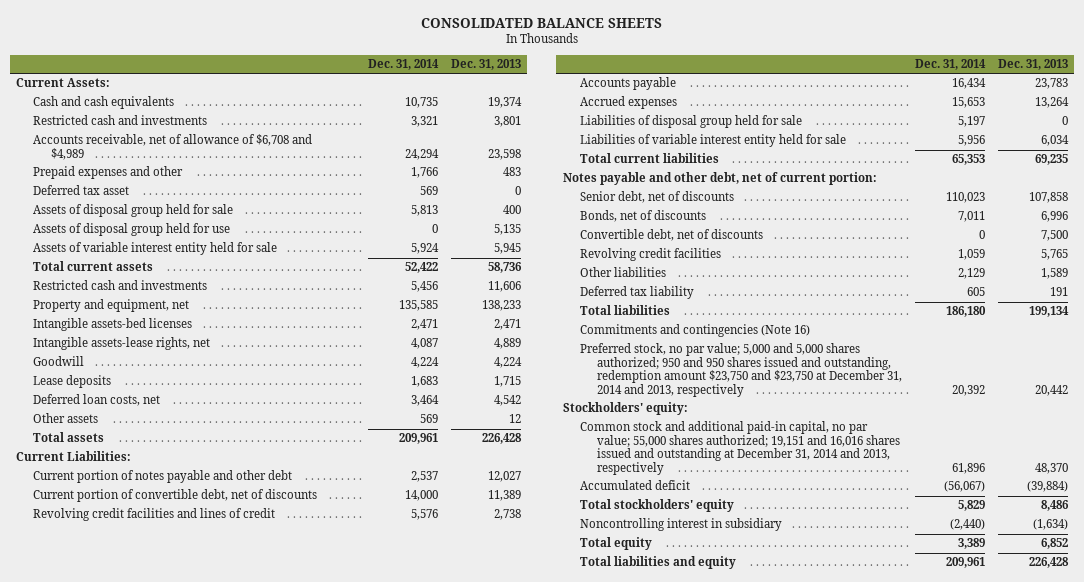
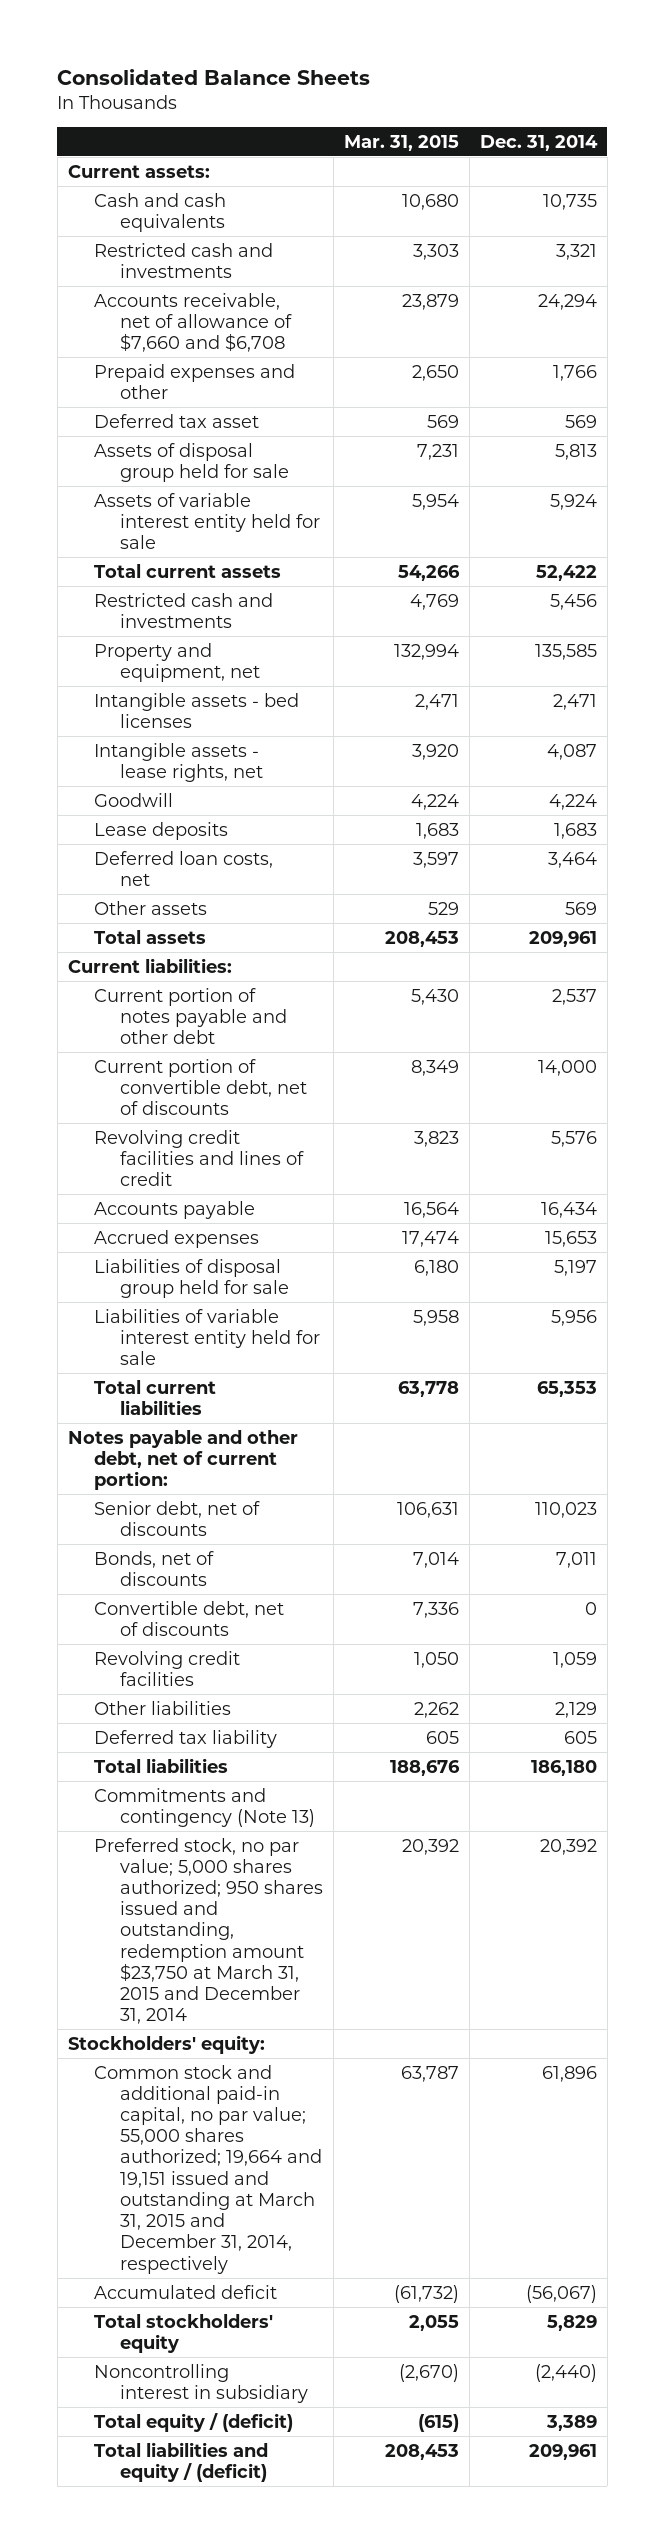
[420,17,662,28] CONSOLIDATED BALANCE SHEETS -> [57,69,371,86] Consolidated Balance Sheets
[451,59,522,71] Dec. 31, 2013 -> none
none -> [344,134,460,151] Mar. 31, 2015
[16,78,111,88] Current Assets: -> [67,164,210,178] Current assets:
[33,134,313,160] Accounts receivable, net of allowance of $6,708 and $4,989 -> [94,292,293,353] Accounts receivable, net of allowance of $7,660 and $6,708
[33,223,231,237] Assets of disposal group held for use -> none
[33,318,193,332] Intangible assets-bed licenses -> [94,692,300,728] Intangible assets - bed licenses
[33,337,211,351] Intangible assets-lease rights, net -> [94,742,264,782] Intangible assets - lease rights, net
[16,451,132,462] Current Liabilities: -> [67,957,232,973] Current liabilities:
[579,324,810,338] Commitments and contingencies (Note 16) -> [94,1787,316,1827] Commitments and contingency (Note 13)
[579,343,903,397] Preferred stock, no par value; 5,000 and 5,000 shares authorized; 950 and 950 shares issued and outstanding, redemption amount $23,750 and $23,750 at December 31, 2014 and 2013, respectively -> [94,1837,324,2025] Preferred stock, no par value; 5,000 shares authorized; 950 shares issued and outstanding, redemption amount $23,750 at March 31, 2015 and December 31, 2014
[579,421,901,475] Common stock and additional paid-in capital, no par value; 55,000 shares authorized; 19,151 and 16,016 shares issued and outstanding at December 31, 2014 and 2013, respectively -> [94,2064,323,2274] Common stock and additional paid-in capital, no par value; 55,000 shares authorized; 19,664 and 19,151 issued and outstanding at March 31, 2015 and December 31, 2014, respectively
[579,537,652,551] Total equity -> [94,2412,294,2432] Total equity / (deficit)
[579,556,736,570] Total liabilities and equity -> [94,2441,269,2482] Total liabilities and equity / (deficit)

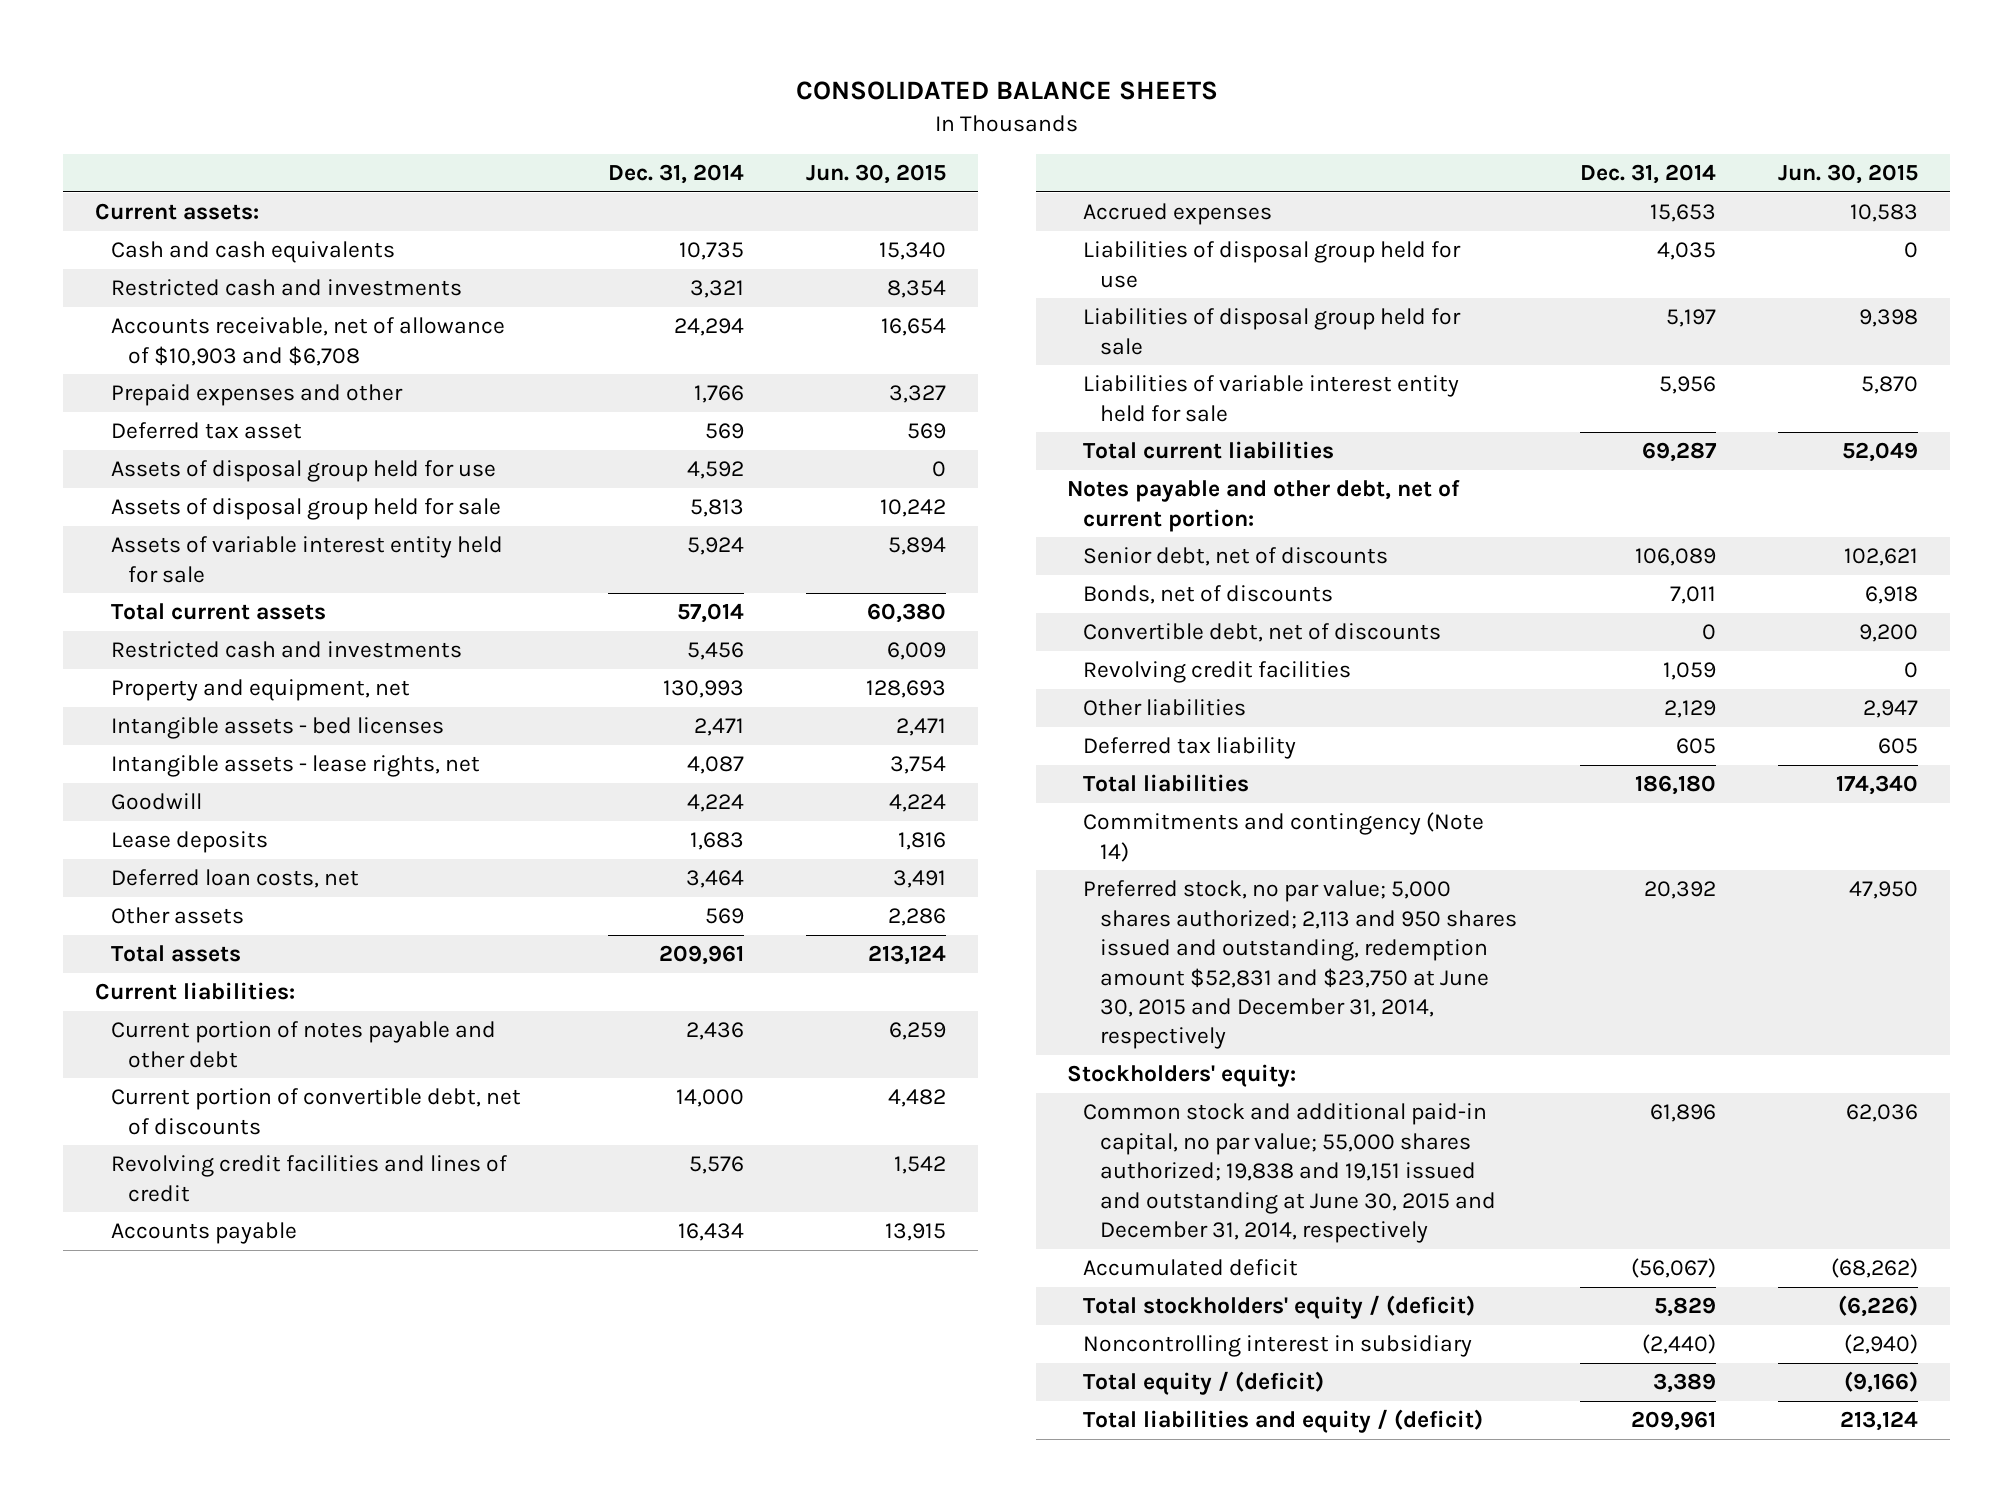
[57,69,371,86] Consolidated Balance Sheets -> [795,81,1218,101] CONSOLIDATED BALANCE SHEETS
[344,134,460,151] Mar. 31, 2015 -> none
none -> [806,164,947,185] Jun. 30, 2015
[94,292,293,353] Accounts receivable, net of allowance of $7,660 and $6,708 -> [111,317,506,366] Accounts receivable, net of allowance of $10,903 and $6,708
none -> [111,460,497,483] Assets of disposal group held for use
[535,564,597,581] 52,422 -> [676,603,744,624] 57,014
[534,643,597,660] 135,585 -> [662,680,744,699] 130,993
[551,988,597,1005] 2,537 -> [685,1022,744,1041] 2,436
none -> [1083,241,1462,288] Liabilities of disposal group held for use
[536,1380,597,1397] 65,353 -> [1641,442,1717,463] 69,287
[534,1501,597,1518] 110,023 -> [1634,548,1716,567] 106,089
[94,1787,316,1827] Commitments and contingency (Note 13) -> [1083,812,1485,862] Commitments and contingency (Note 14)
[94,1837,324,2025] Preferred stock, no par value; 5,000 shares authorized; 950 shares issued and outstanding, redemption amount $23,750 at March 31, 2015 and December 31, 2014 -> [1083,880,1517,1050] Preferred stock, no par value; 5,000 shares authorized; 2,113 and 950 shares issued and outstanding, redemption amount $52,831 and $23,750 at June 30, 2015 and December 31, 2014, respectively
[94,2064,323,2274] Common stock and additional paid-in capital, no par value; 55,000 shares authorized; 19,664 and 19,151 issued and outstanding at March 31, 2015 and December 31, 2014, respectively -> [1083,1103,1496,1243] Common stock and additional paid-in capital, no par value; 55,000 shares authorized; 19,838 and 19,151 issued and outstanding at June 30, 2015 and December 31, 2014, respectively
[94,2313,274,2353] Total stockholders' equity -> [1083,1295,1476,1320] Total stockholders' equity / (deficit)

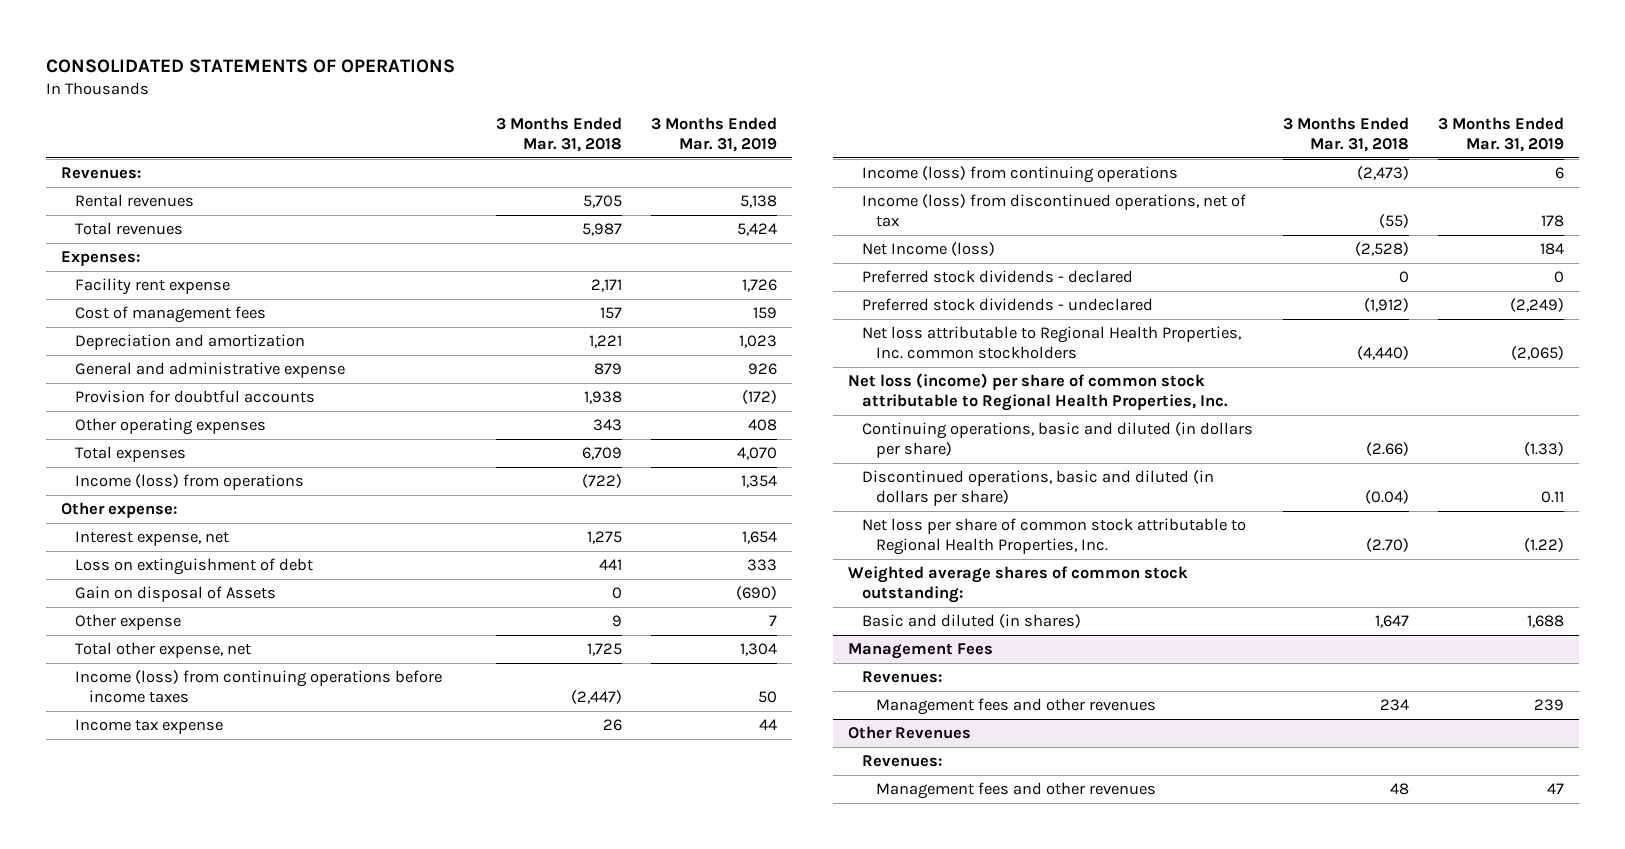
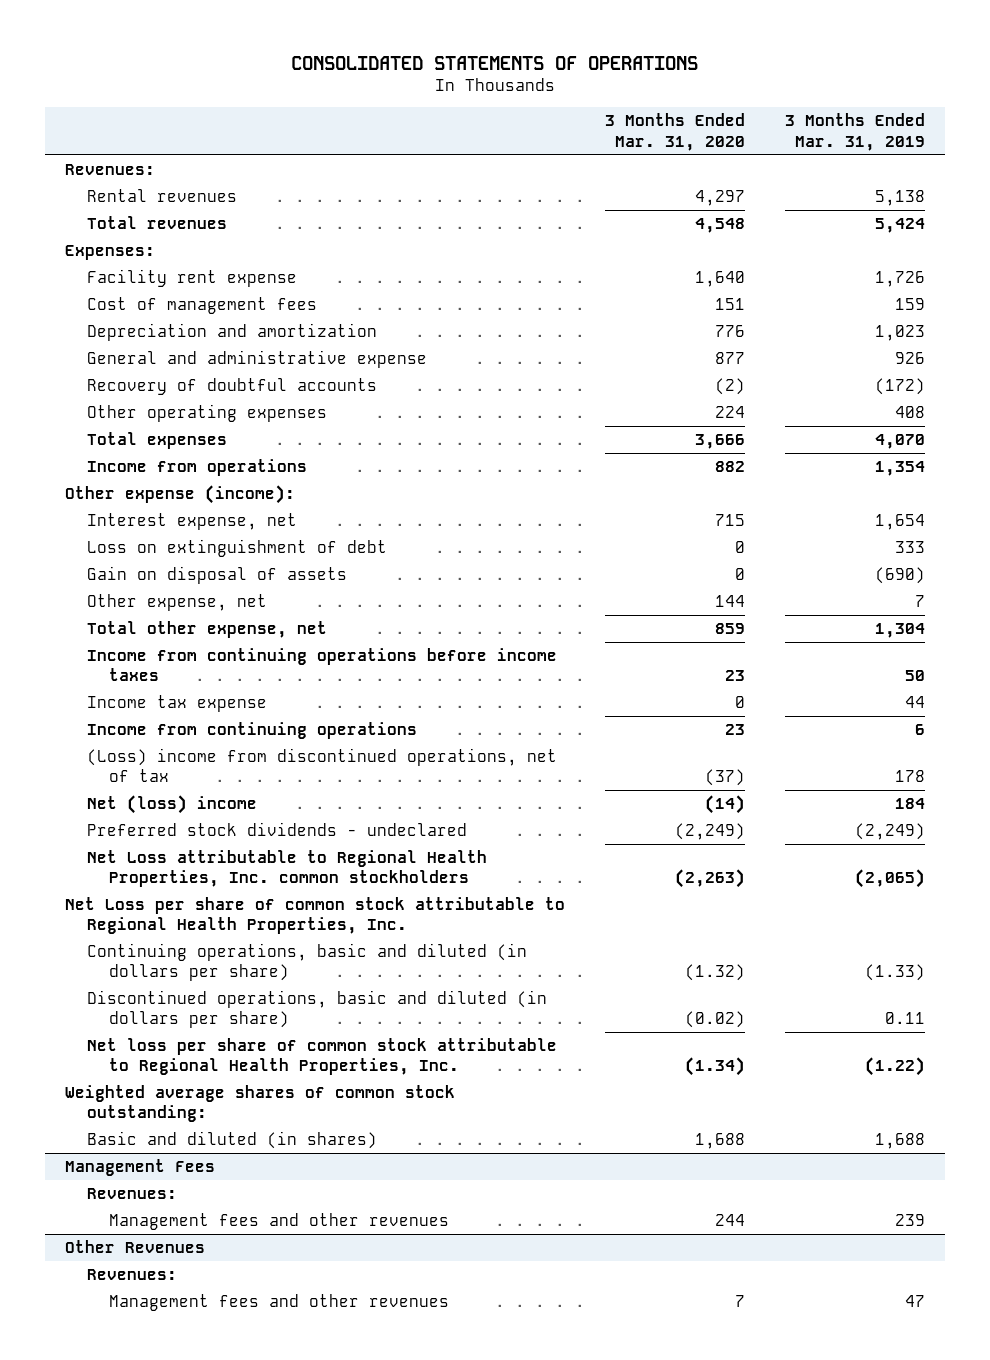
[495,117,622,153] 3 Months Ended Mar. 31, 2018 -> none
none -> [605,113,746,151] 3 Months Ended Mar. 31, 2020
[74,390,315,404] Provision for doubtful accounts -> [87,377,378,395] Recovery of doubtful accounts
[74,474,304,491] Income (loss) from operations -> [87,458,308,476] Income from operations
[60,502,177,519] Other expense: -> [65,484,296,504] Other expense (income):
[74,586,276,603] Gain on disposal of Assets -> [87,565,348,584] Gain on disposal of assets
[74,614,181,631] Other expense -> [87,593,268,611] Other expense, net
[74,670,442,704] Income (loss) from continuing operations before income taxes -> [87,647,558,682] Income from continuing operations before income taxes
[861,270,1133,284] Preferred stock dividends - declared -> none
[861,166,1178,184] Income (loss) from continuing operations -> [87,721,418,739] Income from continuing operations
[861,194,1246,228] Income (loss) from discontinued operations, net of tax -> [87,747,558,783] (Loss) income from discontinued operations, net of tax
[861,242,995,257] Net Income (loss) -> [87,794,258,814] Net (loss) income
[861,326,1241,360] Net loss attributable to Regional Health Properties, Inc. common stockholders -> [87,849,488,888] Net Loss attributable to Regional Health Properties, Inc. common stockholders
[847,373,1228,412] Net loss (income) per share of common stock attributable to Regional Health Properties, Inc. -> [65,896,566,935] Net Loss per share of common stock attributable to Regional Health Properties, Inc.

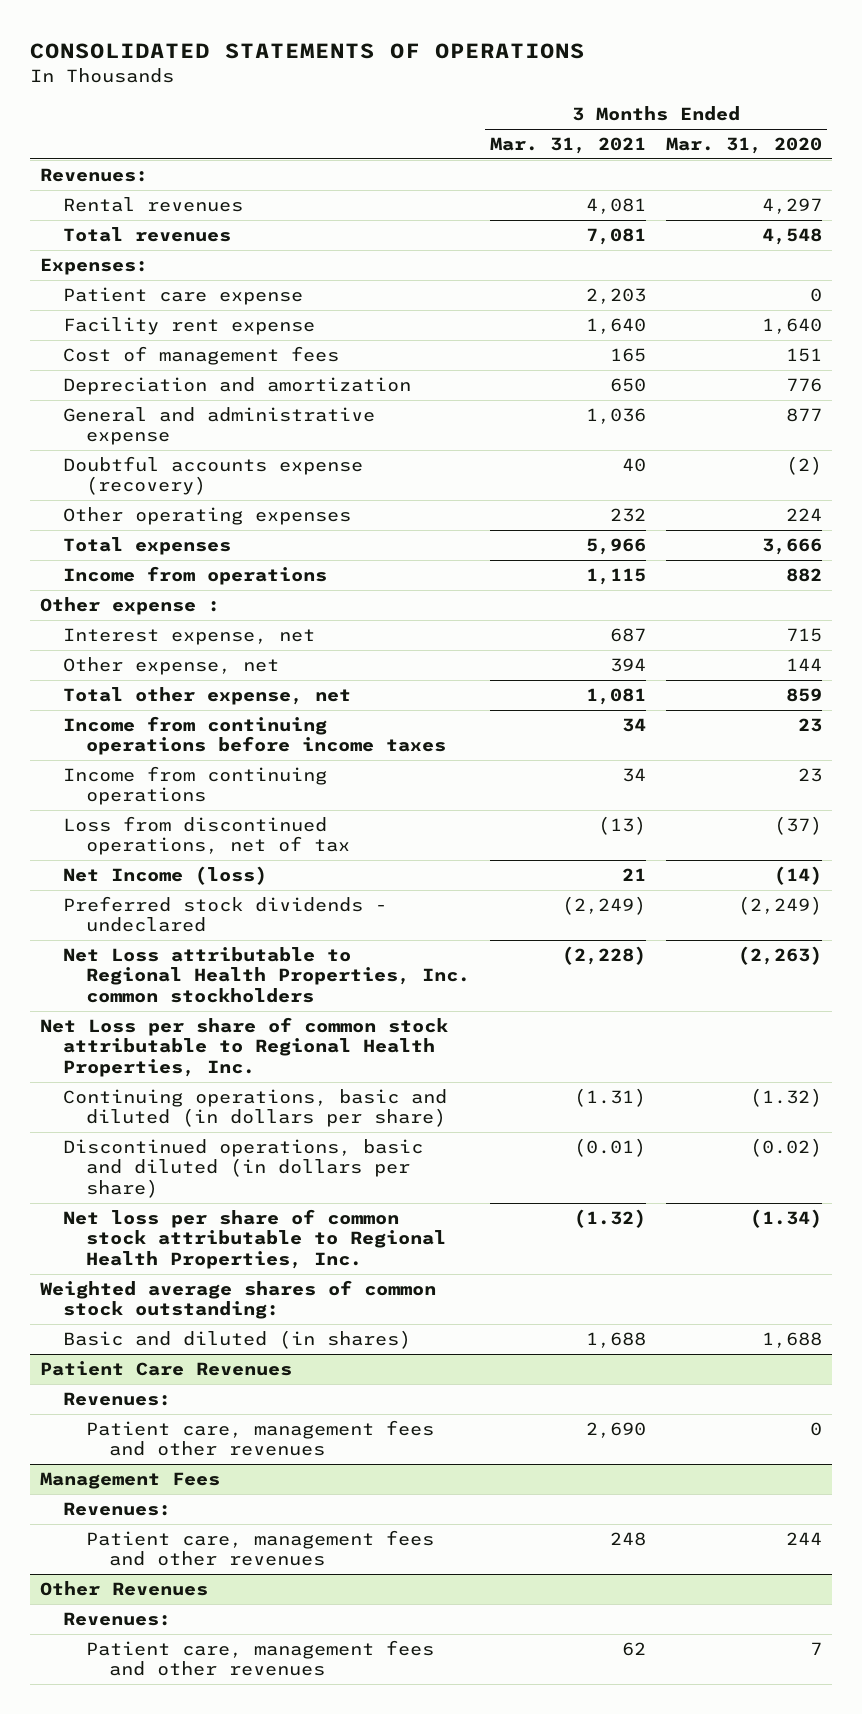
[785,113,926,151] 3 Months Ended Mar. 31, 2019 -> none
none -> [489,137,646,155] Mar. 31, 2021
none -> [62,287,303,306] Patient care expense
[87,377,378,395] Recovery of doubtful accounts -> [62,456,363,496] Doubtful accounts expense (recovery)
[65,484,296,504] Other expense (income): -> [40,597,221,616] Other expense :
[87,538,388,557] Loss on extinguishment of debt -> none
[87,565,348,584] Gain on disposal of assets -> none
[87,694,268,712] Income tax expense -> none
[87,747,558,783] (Loss) income from discontinued operations, net of tax -> [62,816,350,856] Loss from discontinued operations, net of tax
[87,794,258,814] Net (loss) income -> [62,866,267,886] Net Income (loss)
none -> [40,1361,293,1377] Patient Care Revenues
none -> [62,1392,171,1407] Revenues:
none -> [85,1420,434,1457] Patient care, management fees and other revenues
[109,1212,450,1230] Management fees and other revenues -> [85,1530,434,1567] Patient care, management fees and other revenues
[109,1293,450,1311] Management fees and other revenues -> [85,1640,434,1677] Patient care, management fees and other revenues

